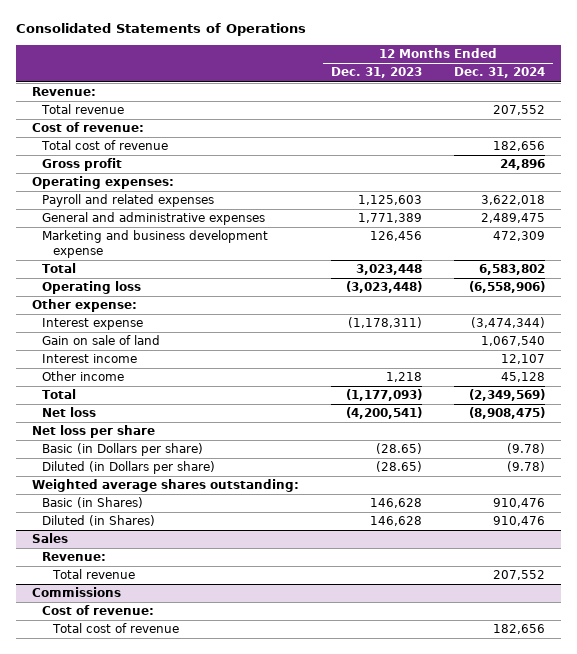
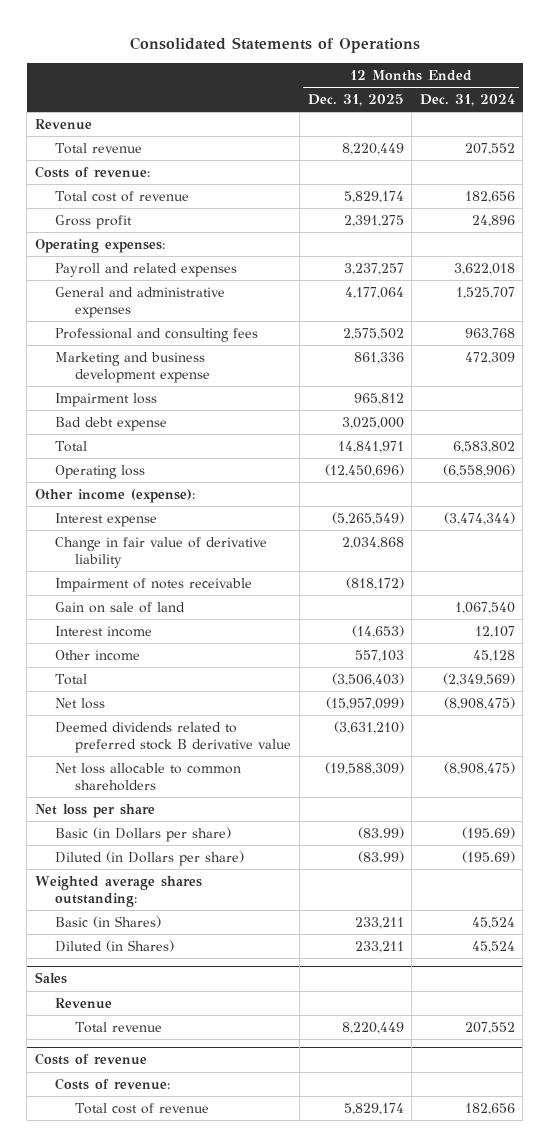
[330,67,422,79] Dec. 31, 2023 -> none
none -> [307,94,404,107] Dec. 31, 2025
[31,87,96,97] Revenue: -> [34,119,92,131] Revenue
[31,122,144,133] Cost of revenue: -> [34,166,150,179] Costs of revenue:
[481,213,546,224] 2,489,475 -> [455,287,515,300] 1,525,707
none -> [55,328,259,343] Professional and consulting fees
none -> [55,393,158,408] Impairment loss
none -> [55,417,168,432] Bad debt expense
[31,299,137,313] Other expense: -> [34,489,195,504] Other income (expense):
none -> [55,537,268,568] Change in fair value of derivative liability
none -> [55,578,253,593] Impairment of notes receivable
none -> [55,722,292,753] Deemed dividends related to preferred stock B derivative value
none -> [55,763,242,791] Net loss allocable to common shareholders
[507,443,546,455] (9.78) -> [461,827,515,840] (195.69)
[507,461,546,473] (9.78) -> [461,851,515,864] (195.69)
[493,498,546,509] 910,476 -> [471,917,515,930] 45,524
[493,516,546,527] 910,476 -> [471,941,515,954] 45,524
[42,552,107,562] Revenue: -> [55,998,113,1010] Revenue
[31,587,121,598] Commissions -> none
none -> [34,1053,147,1066] Costs of revenue
[42,605,155,616] Cost of revenue: -> [55,1078,171,1091] Costs of revenue:

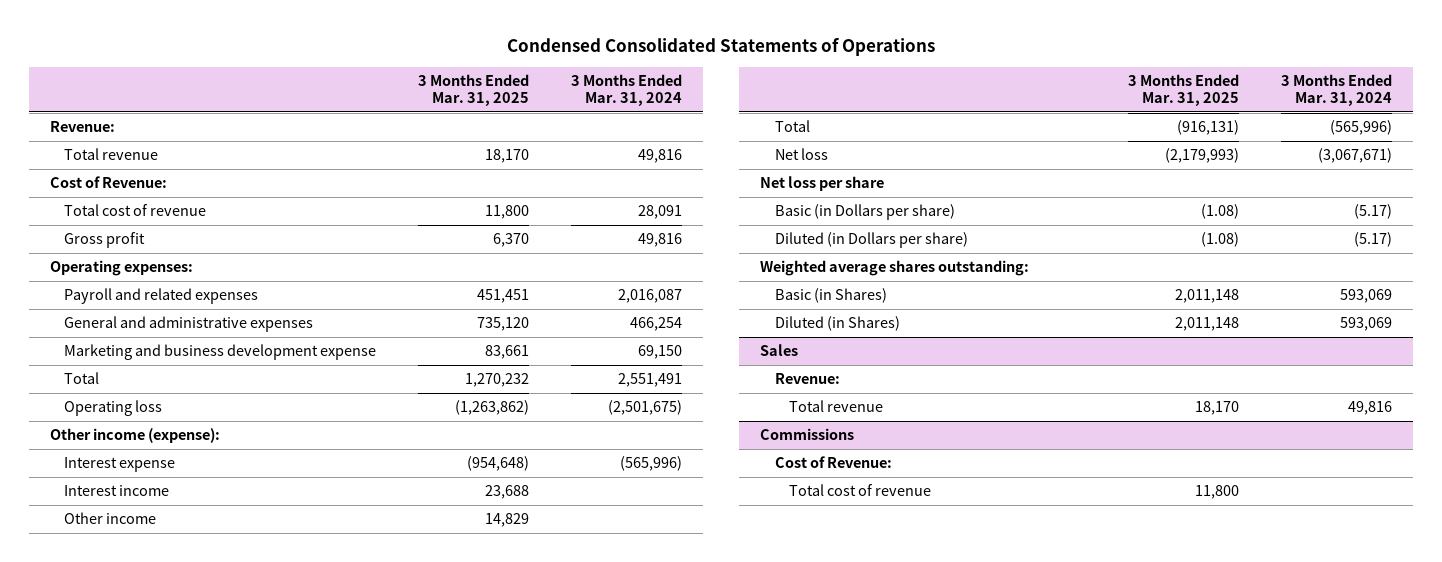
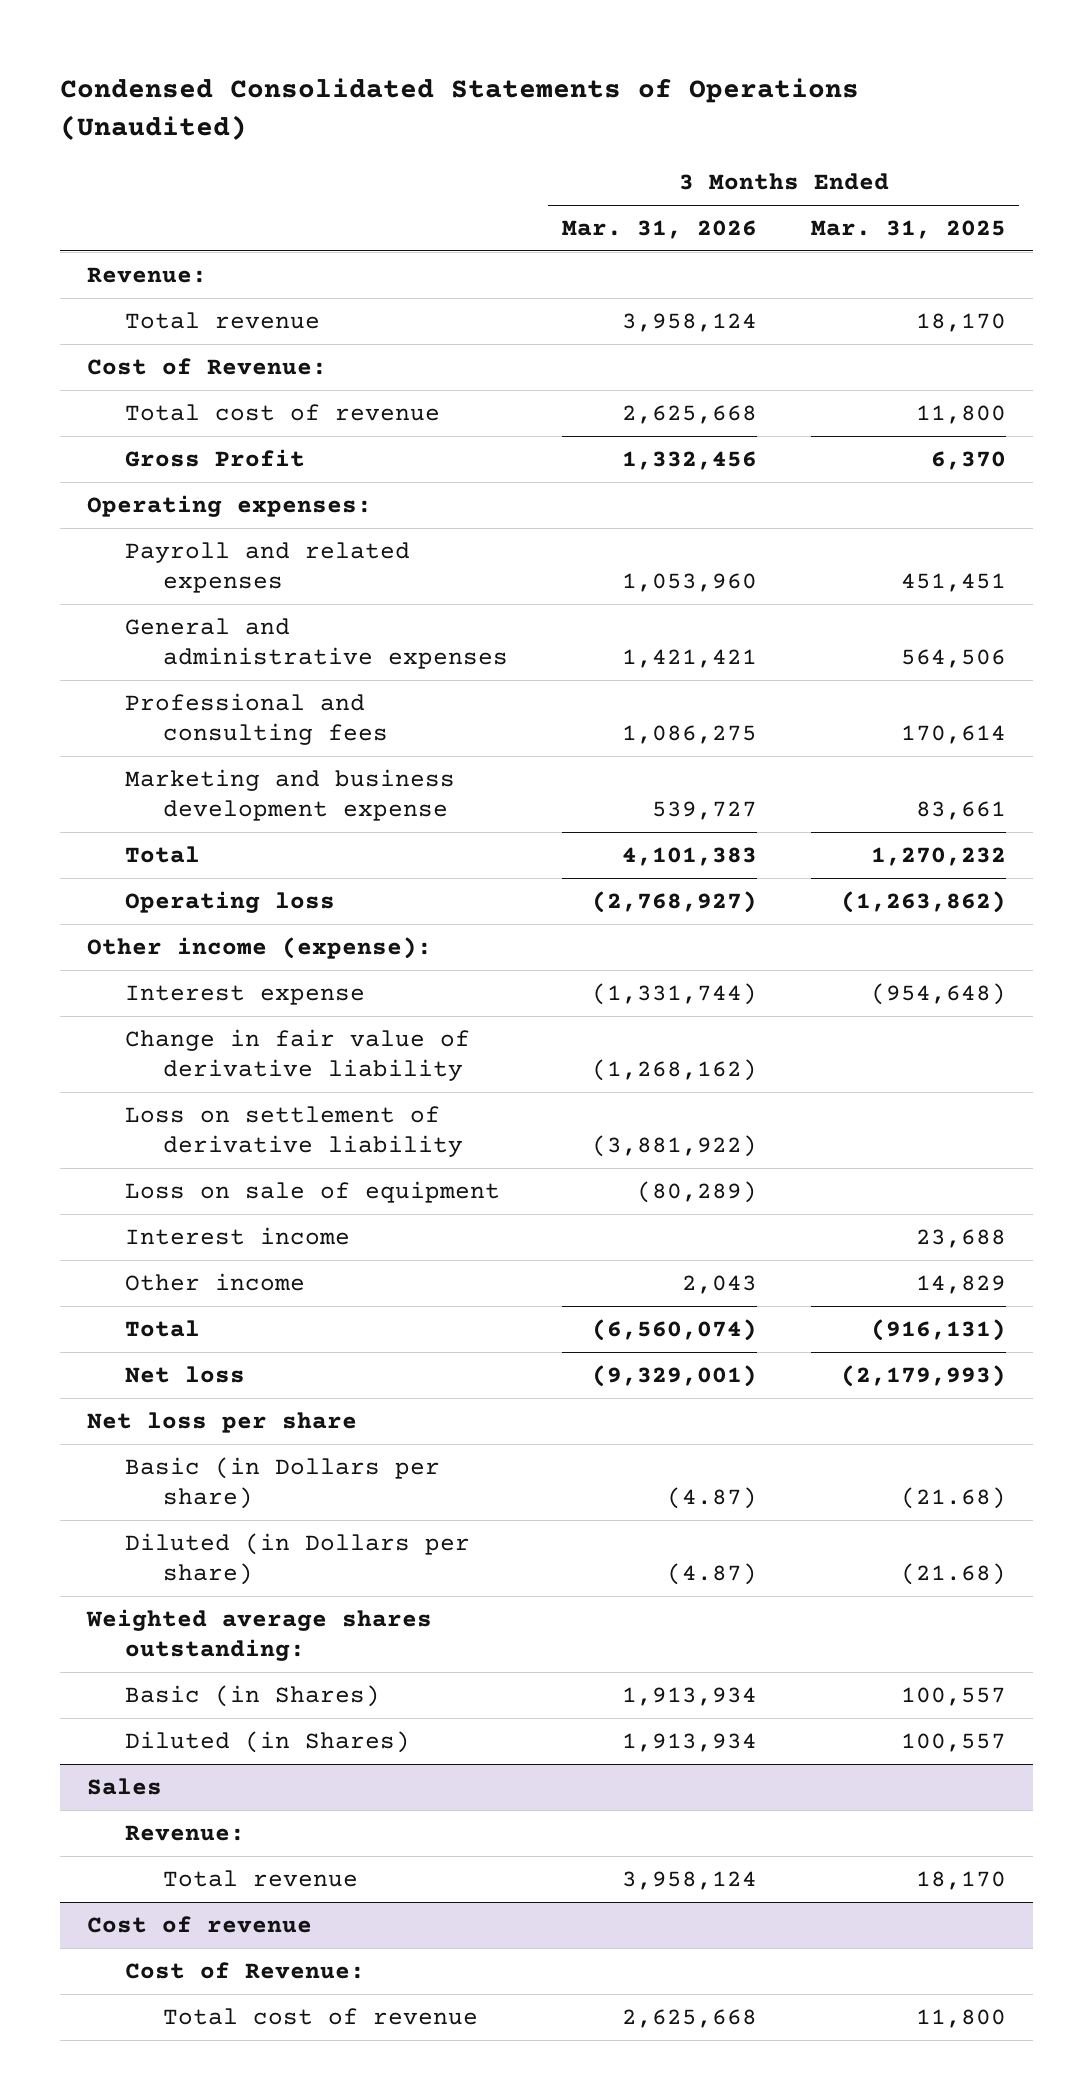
[506,37,935,56] Condensed Consolidated Statements of Operations -> [59,78,859,141] Condensed Consolidated Statements of Operations (Unaudited)
[570,73,682,107] 3 Months Ended Mar. 31, 2024 -> none
none -> [561,220,757,240] Mar. 31, 2026
[64,232,146,249] Gross profit -> [124,448,305,467] Gross Profit
[476,317,529,332] 735,120 -> [900,649,1006,669] 564,506
none -> [124,692,388,746] Professional and consulting fees
none -> [124,1028,470,1082] Change in fair value of derivative liability
none -> [124,1105,463,1158] Loss on settlement of derivative liability
none -> [124,1180,500,1203] Loss on sale of equipment
[1201,204,1240,220] (1.08) -> [900,1487,1006,1510] (21.68)
[1201,232,1240,248] (1.08) -> [900,1563,1006,1586] (21.68)
[1175,289,1240,304] 2,011,148 -> [900,1686,1006,1706] 100,557
[1175,317,1240,332] 2,011,148 -> [900,1732,1006,1752] 100,557
[760,428,855,441] Commissions -> none
none -> [86,1915,312,1933] Cost of revenue

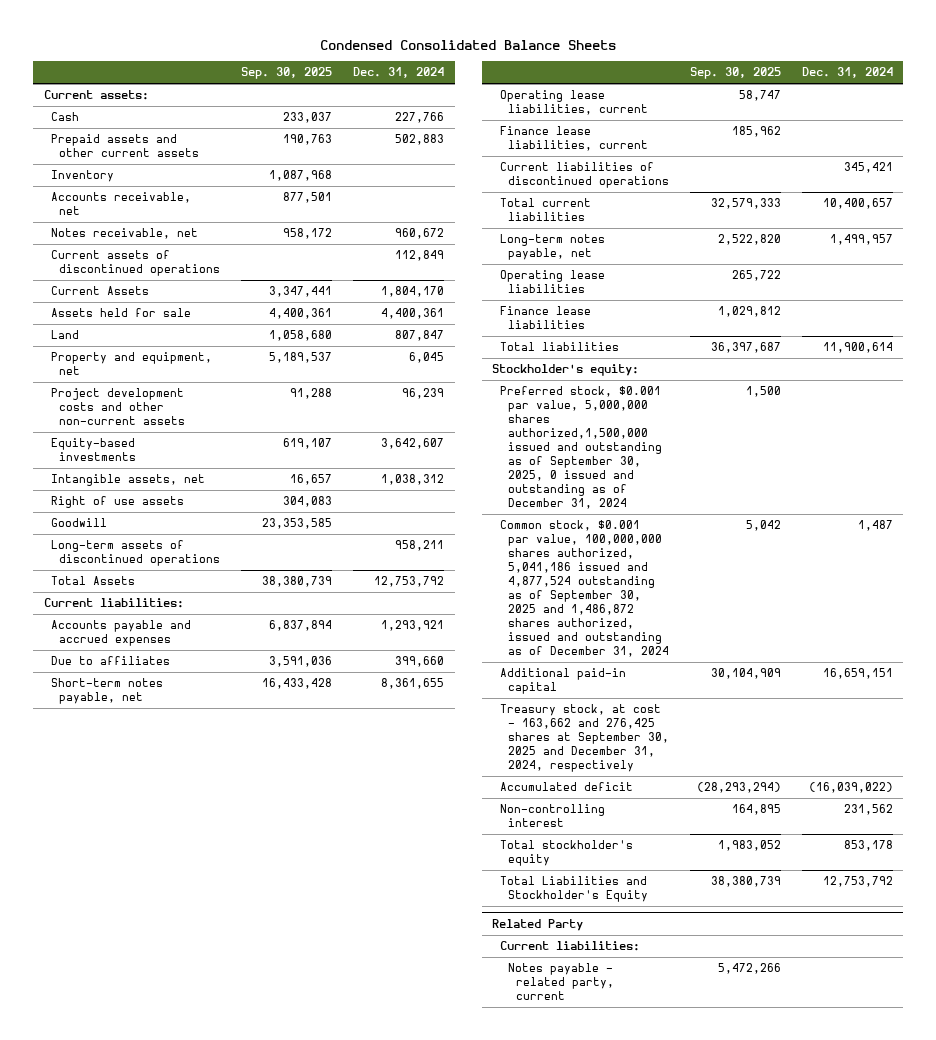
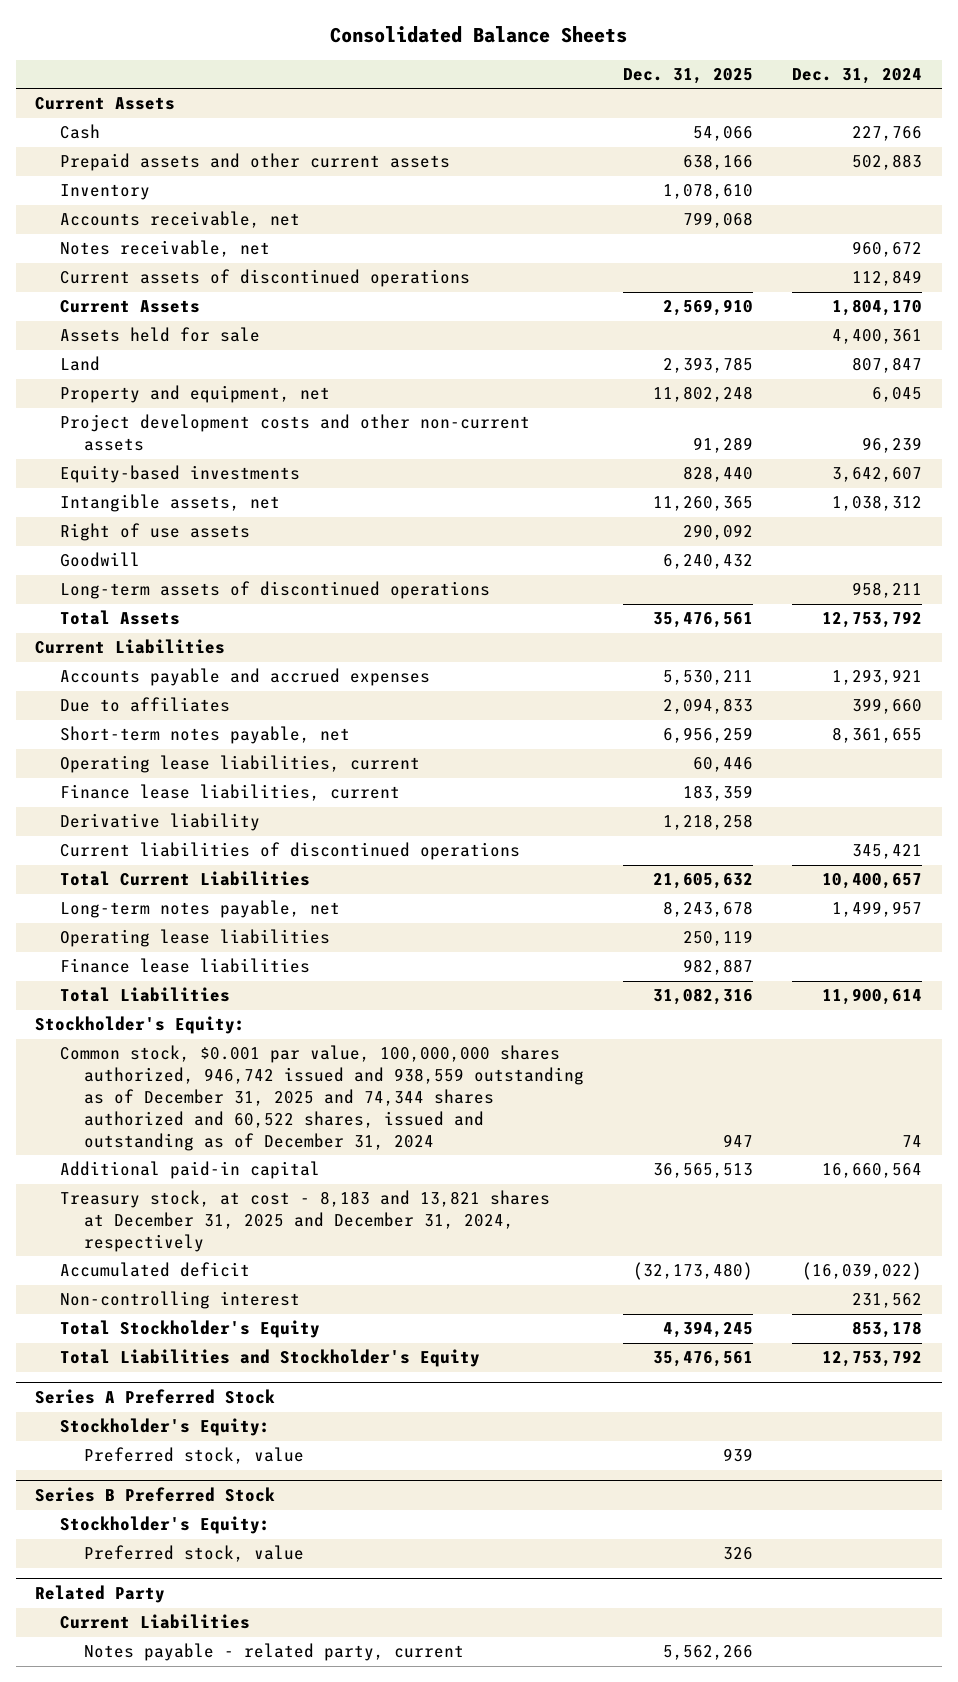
[320,39,617,50] Condensed Consolidated Balance Sheets -> [329,26,627,44] Consolidated Balance Sheets
[241,66,333,79] Sep. 30, 2025 -> none
none -> [623,67,754,84] Dec. 31, 2025
[43,90,149,101] Current assets: -> [35,97,176,111] Current Assets
[43,598,184,609] Current liabilities: -> [35,639,226,655] Current Liabilities
none -> [59,813,260,832] Derivative liability
[499,198,591,222] Total current liabilities -> [59,871,310,887] Total Current Liabilities
[499,386,662,509] Preferred stock, $0.001 par value, 5,000,000 shares authorized,1,500,000 issued and outstanding as of September 30, 2025, 0 issued and outstanding as of December 31, 2024 -> none
[499,342,619,352] Total liabilities -> [59,987,230,1003] Total Liabilities
[492,364,640,377] Stockholder's equity: -> [35,1016,246,1035] Stockholder's Equity:
[499,520,669,657] Common stock, $0.001 par value, 100,000,000 shares authorized, 5,041,186 issued and 4,877,524 outstanding as of September 30, 2025 and 1,486,872 shares authorized, issued and outstanding as of December 31, 2024 -> [59,1045,584,1151] Common stock, $0.001 par value, 100,000,000 shares authorized, 946,742 issued and 938,559 outstanding as of December 31, 2025 and 74,344 shares authorized and 60,522 shares, issued and outstanding as of December 31, 2024
[857,520,893,532] 1,487 -> [902,1134,923,1147] 74
[822,668,893,680] 16,659,151 -> [822,1163,923,1179] 16,660,564
[499,704,669,772] Treasury stock, at cost - 163,662 and 276,425 shares at September 30, 2025 and December 31, 2024, respectively -> [59,1190,550,1253] Treasury stock, at cost - 8,183 and 13,821 shares at December 31, 2025 and December 31, 2024, respectively
[499,840,633,867] Total stockholder's equity -> [59,1320,320,1339] Total Stockholder's Equity
none -> [35,1389,276,1405] Series A Preferred Stock
none -> [59,1418,270,1437] Stockholder's Equity:
none -> [83,1447,304,1465] Preferred stock, value
none -> [35,1487,276,1503] Series B Preferred Stock
none -> [59,1516,270,1535] Stockholder's Equity:
none -> [83,1545,304,1563] Preferred stock, value
[499,941,640,952] Current liabilities: -> [59,1614,250,1630] Current Liabilities

